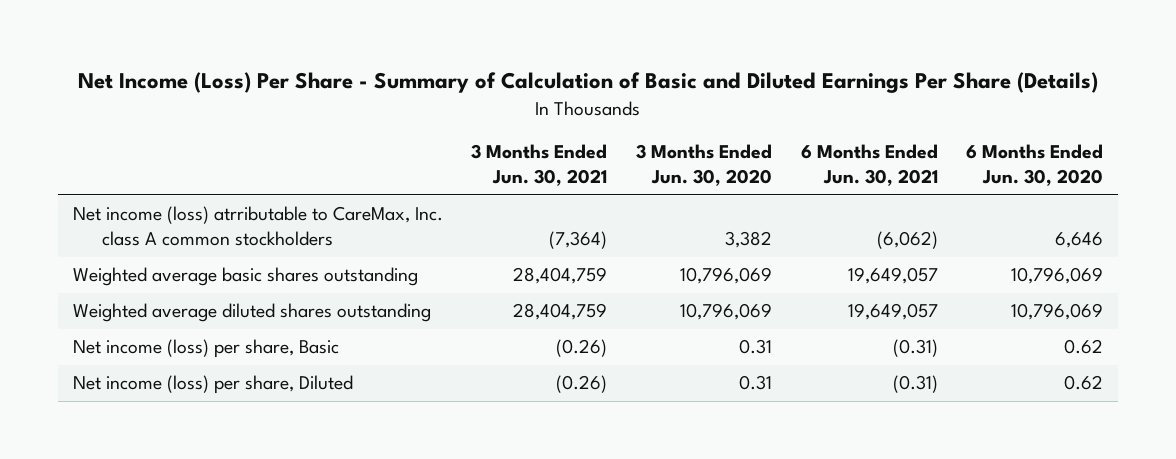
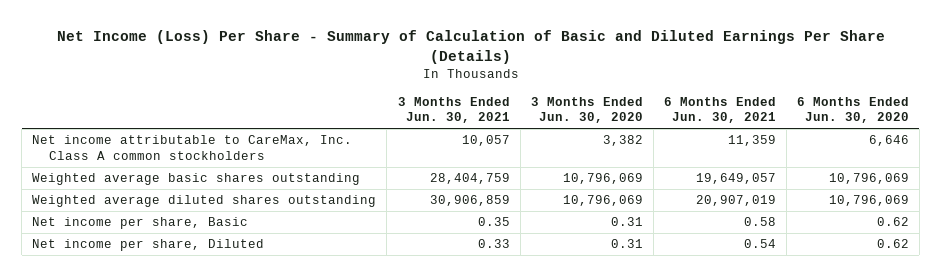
[72,206,443,247] Net income (loss) atrributable to CareMax, Inc. class A common stockholders -> [32,135,353,160] Net income attributable to CareMax, Inc. Class A common stockholders
[549,231,608,250] (7,364) -> [461,135,510,147] 10,057
[876,231,938,250] (6,062) -> [727,135,776,147] 11,359
[513,303,608,321] 28,404,759 -> [429,195,510,207] 30,906,859
[847,303,938,321] 19,649,057 -> [695,195,776,207] 20,907,019
[72,339,339,359] Net income (loss) per share, Basic -> [32,217,249,230] Net income per share, Basic
[556,339,608,358] (0.26) -> [477,217,510,227] 0.35
[892,339,938,358] (0.31) -> [743,217,776,227] 0.58
[72,375,353,395] Net income (loss) per share, Diluted -> [32,239,265,252] Net income per share, Diluted
[556,375,608,394] (0.26) -> [477,239,510,249] 0.33
[892,375,938,394] (0.31) -> [743,239,776,249] 0.54

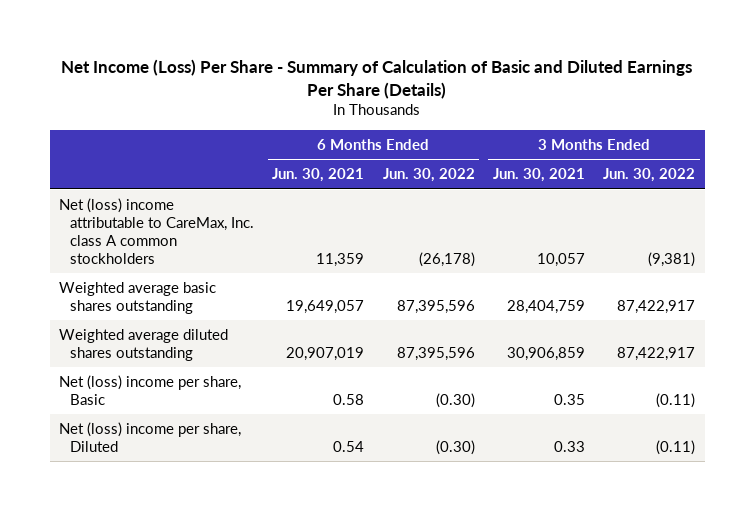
[530,96,643,124] 3 Months Ended Jun. 30, 2020 -> none
[796,96,909,124] 6 Months Ended Jun. 30, 2020 -> none
none -> [382,168,475,183] Jun. 30, 2022
none -> [603,168,696,183] Jun. 30, 2022
[32,135,353,160] Net income attributable to CareMax, Inc. Class A common stockholders -> [59,197,254,265] Net (loss) income attributable to CareMax, Inc. class A common stockholders
[32,217,249,230] Net income per share, Basic -> [59,374,242,405] Net (loss) income per share, Basic
[32,239,265,252] Net income per share, Diluted -> [59,421,242,452] Net (loss) income per share, Diluted

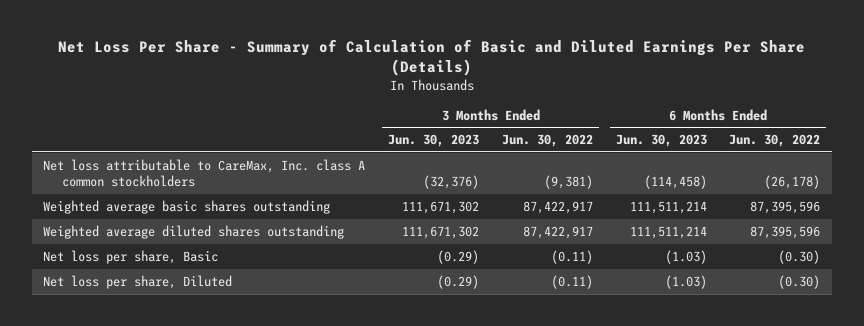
[61,58,693,99] Net Income (Loss) Per Share - Summary of Calculation of Basic and Diluted Earnings Per Share (Details) -> [57,39,805,77] Net Loss Per Share - Summary of Calculation of Basic and Diluted Earnings Per Share (Details)
[272,168,365,183] Jun. 30, 2021 -> none
[492,168,585,183] Jun. 30, 2021 -> none
none -> [388,134,480,148] Jun. 30, 2023
none -> [615,134,707,148] Jun. 30, 2023
[59,197,254,265] Net (loss) income attributable to CareMax, Inc. class A common stockholders -> [43,158,366,188] Net loss attributable to CareMax, Inc. class A common stockholders
[59,374,242,405] Net (loss) income per share, Basic -> [43,249,219,264] Net loss per share, Basic
[59,421,242,452] Net (loss) income per share, Diluted -> [43,274,233,289] Net loss per share, Diluted

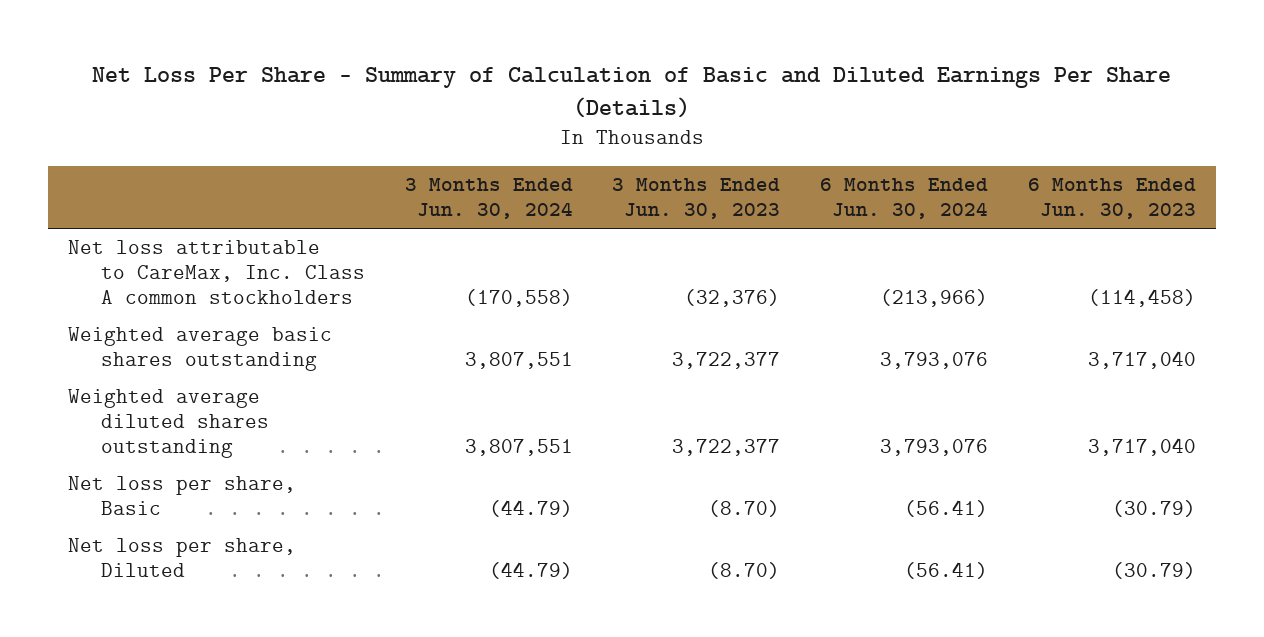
[501,134,593,148] Jun. 30, 2022 -> none
[729,134,821,148] Jun. 30, 2022 -> none
none -> [404,178,573,220] 3 Months Ended Jun. 30, 2024
none -> [820,178,989,220] 6 Months Ended Jun. 30, 2024
[43,158,366,188] Net loss attributable to CareMax, Inc. class A common stockholders -> [67,240,365,305] Net loss attributable to CareMax, Inc. Class A common stockholders
[402,200,480,214] 111,671,302 -> [672,352,781,370] 3,722,377
[629,200,707,214] 111,511,214 -> [1088,351,1197,370] 3,717,040
[402,225,480,239] 111,671,302 -> [672,439,781,457] 3,722,377
[629,225,707,239] 111,511,214 -> [1088,438,1197,457] 3,717,040
[437,249,480,264] (0.29) -> [708,500,781,518] (8.70)
[664,249,707,264] (1.03) -> [1112,500,1197,518] (30.79)
[437,274,480,289] (0.29) -> [708,562,781,580] (8.70)
[664,274,707,289] (1.03) -> [1112,562,1197,580] (30.79)

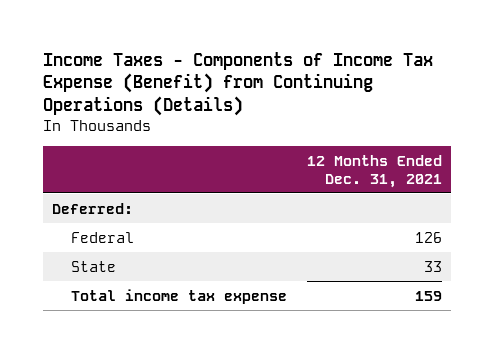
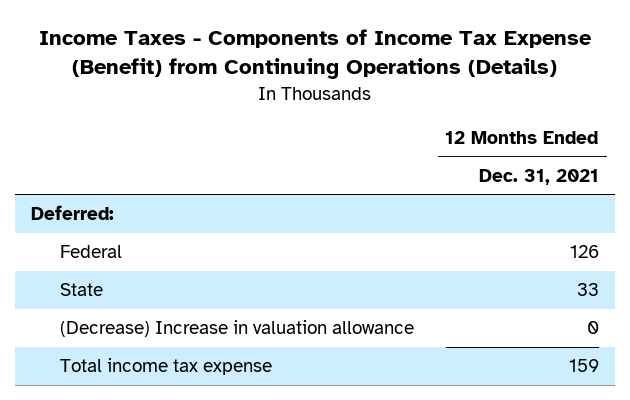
none -> [59,320,414,338] (Decrease) Increase in valuation allowance

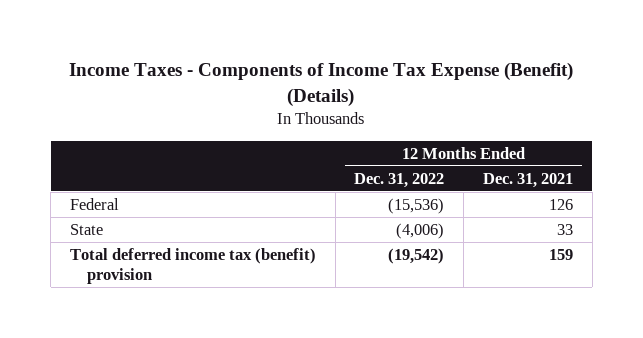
[39,28,593,80] Income Taxes - Components of Income Tax Expense (Benefit) from Continuing Operations (Details) -> [69,62,574,108] Income Taxes - Components of Income Tax Expense (Benefit) (Details)
none -> [354,172,445,188] Dec. 31, 2022
[31,205,115,221] Deferred: -> none
[59,320,414,338] (Decrease) Increase in valuation allowance -> none
[59,358,272,376] Total income tax expense -> [69,247,316,285] Total deferred income tax (benefit) provision

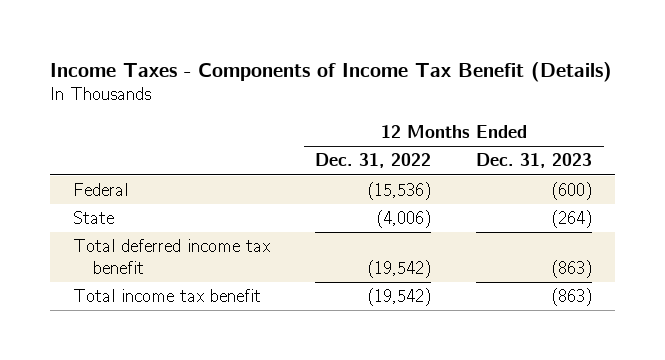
[69,62,574,108] Income Taxes - Components of Income Tax Expense (Benefit) (Details) -> [50,62,613,83] Income Taxes - Components of Income Tax Benefit (Details)
[482,172,573,188] Dec. 31, 2021 -> none
none -> [476,153,593,169] Dec. 31, 2023
[69,247,316,285] Total deferred income tax (benefit) provision -> [72,239,270,274] Total deferred income tax benefit
none -> [72,289,261,303] Total income tax benefit

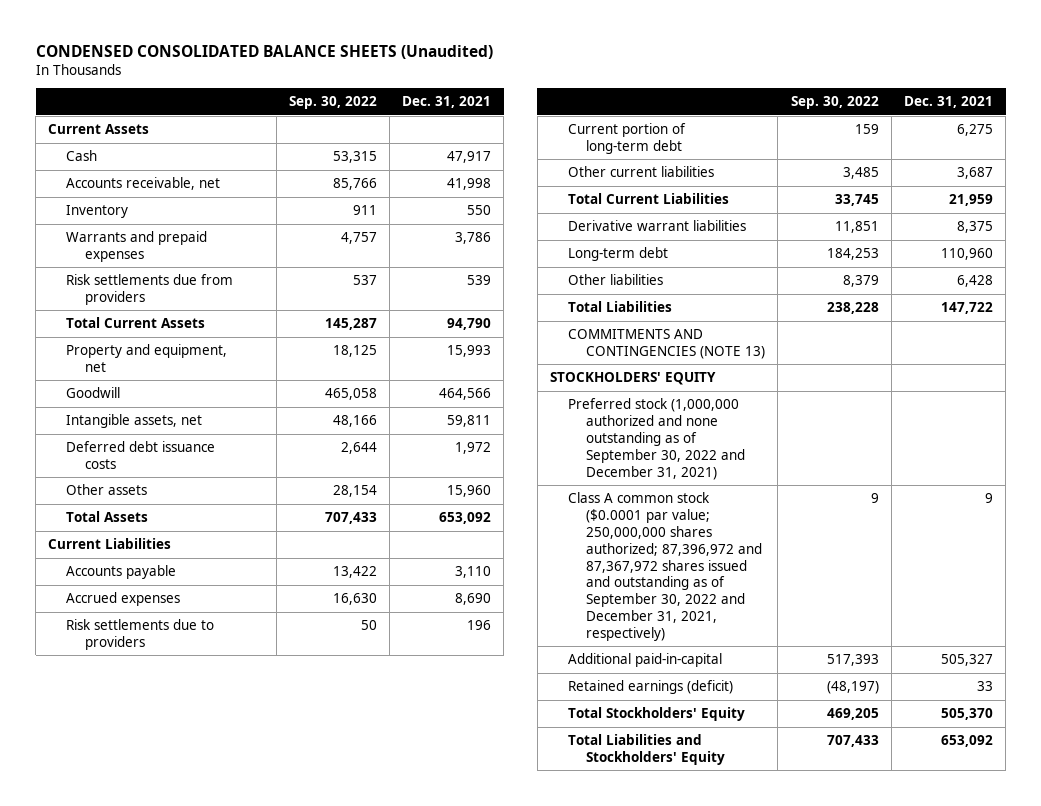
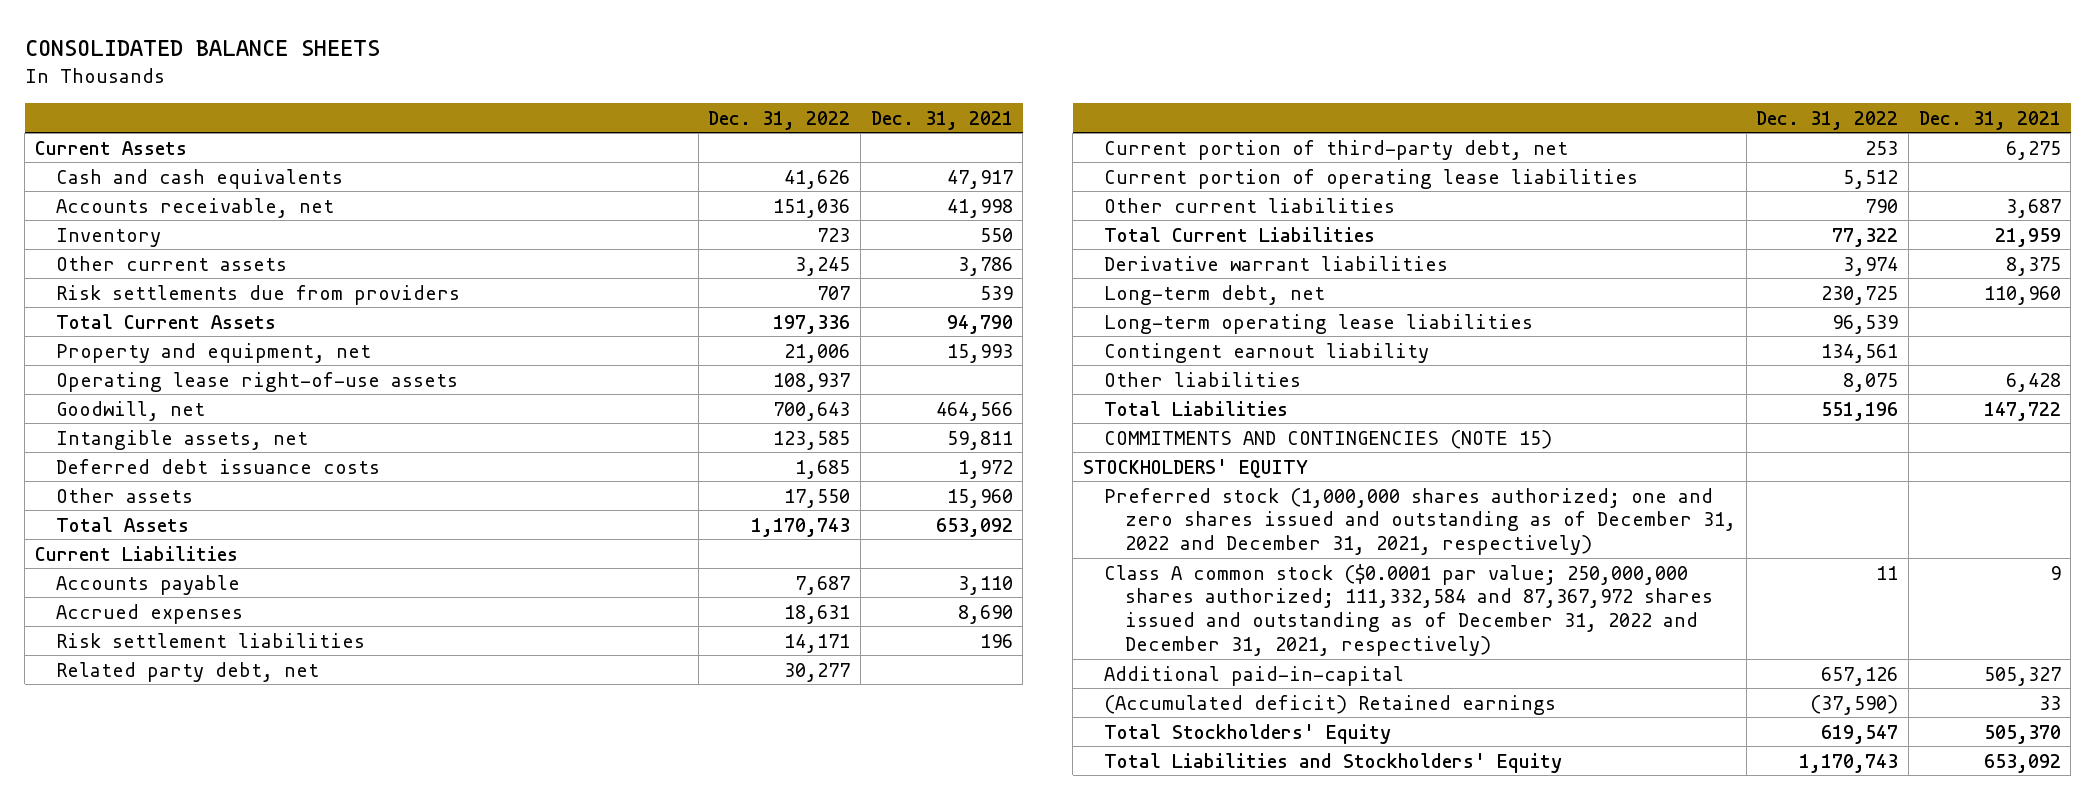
[35,44,493,59] CONDENSED CONSOLIDATED BALANCE SHEETS (Unaudited) -> [24,39,380,56] CONSOLIDATED BALANCE SHEETS
[288,96,377,110] Sep. 30, 2022 -> none
none -> [708,110,851,130] Dec. 31, 2022
[66,150,98,162] Cash -> [55,168,343,189] Cash and cash equivalents
[66,231,208,262] Warrants and prepaid expenses -> [55,255,287,271] Other current assets
none -> [55,371,458,392] Operating lease right-of-use assets
[66,387,121,399] Goodwill -> [55,400,205,421] Goodwill, net
[66,619,215,650] Risk settlements due to providers -> [55,632,365,648] Risk settlement liabilities
none -> [55,661,319,682] Related party debt, net
[568,123,687,154] Current portion of long-term debt -> [1104,139,1569,160] Current portion of third-party debt, net
none -> [1104,168,1639,189] Current portion of operating lease liabilities
[568,247,669,262] Long-term debt -> [1104,284,1326,305] Long-term debt, net
none -> [1104,313,1534,334] Long-term operating lease liabilities
none -> [1104,342,1430,363] Contingent earnout liability
[568,329,766,359] COMMITMENTS AND CONTINGENCIES (NOTE 13) -> [1104,429,1553,449] COMMITMENTS AND CONTINGENCIES (NOTE 15)
[568,398,746,480] Preferred stock (1,000,000 authorized and none outstanding as of September 30, 2022 and December 31, 2021) -> [1104,487,1737,556] Preferred stock (1,000,000 shares authorized; one and zero shares issued and outstanding as of December 31, 2022 and December 31, 2021, respectively)
[568,492,763,642] Class A common stock ($0.0001 par value; 250,000,000 shares authorized; 87,396,972 and 87,367,972 shares issued and outstanding as of September 30, 2022 and December 31, 2021, respectively) -> [1104,563,1714,657] Class A common stock ($0.0001 par value; 250,000,000 shares authorized; 111,332,584 and 87,367,972 shares issued and outstanding as of December 31, 2022 and December 31, 2021, respectively)
[568,680,734,695] Retained earnings (deficit) -> [1104,694,1557,715] (Accumulated deficit) Retained earnings

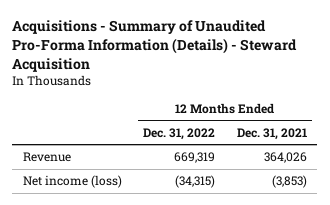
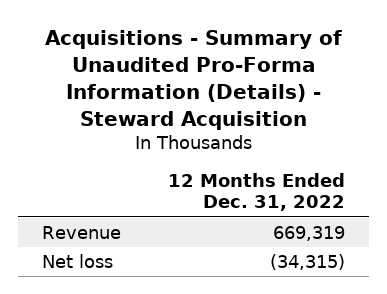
[236,127,307,140] Dec. 31, 2021 -> none
[22,175,122,189] Net income (loss) -> [41,254,113,269] Net loss

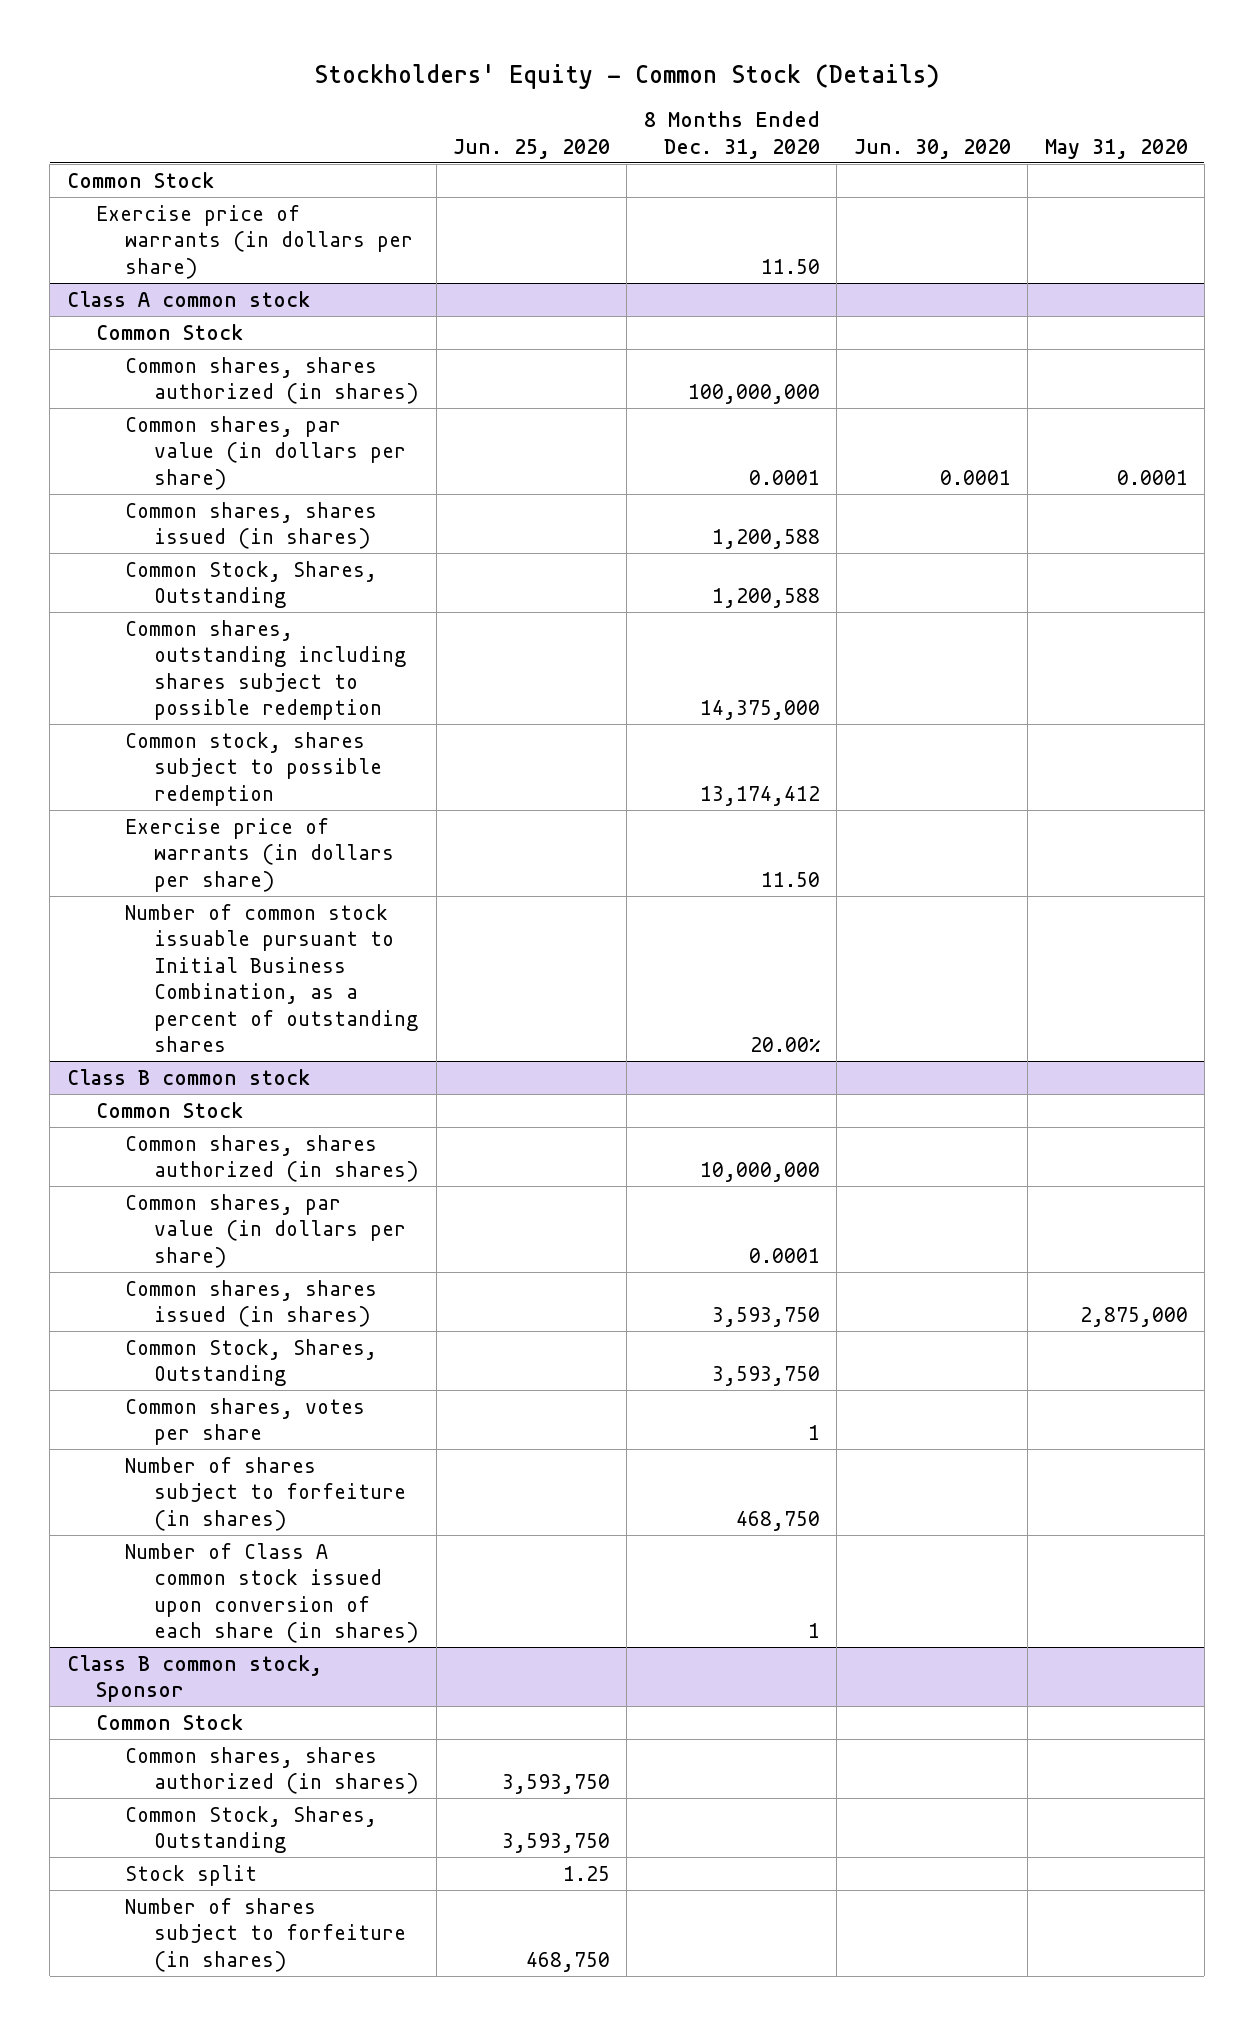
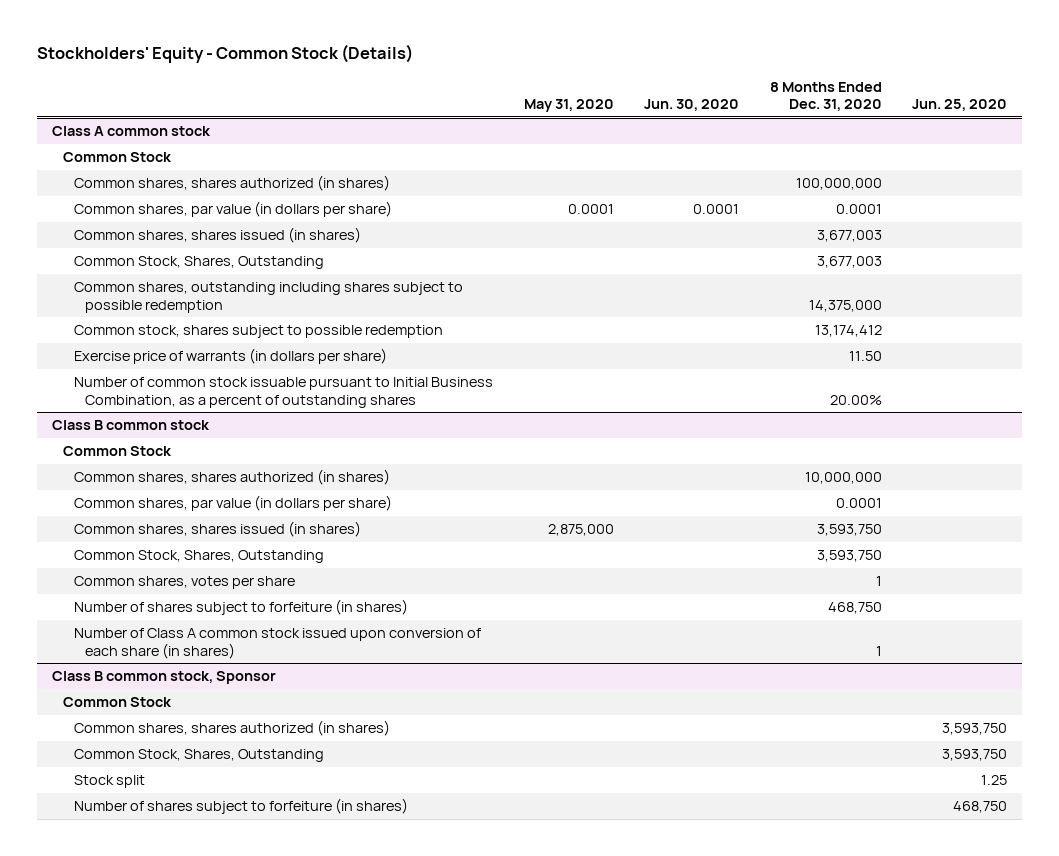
[66,171,214,188] Common Stock -> none
[95,204,414,279] Exercise price of warrants (in dollars per share) -> none
[711,529,820,550] 1,200,588 -> [816,230,882,243] 3,677,003
[711,588,820,609] 1,200,588 -> [816,256,882,269] 3,677,003

